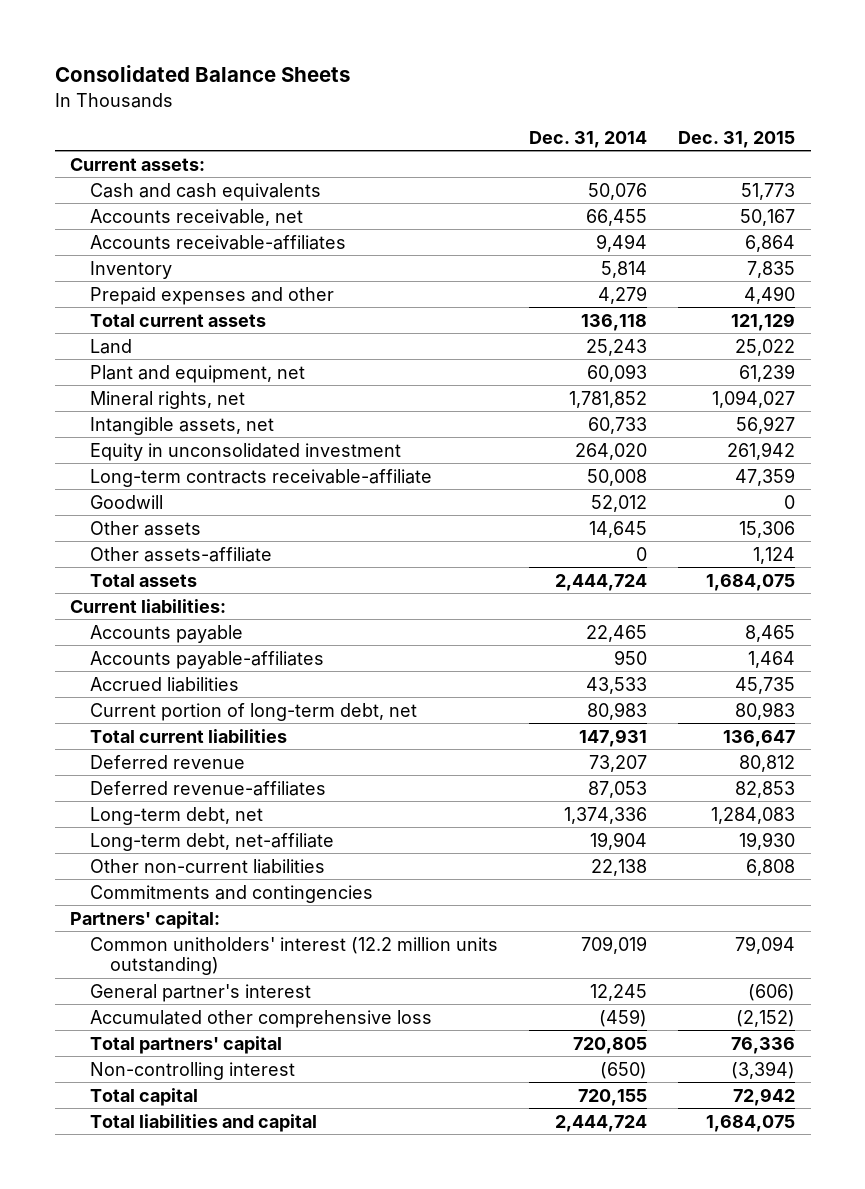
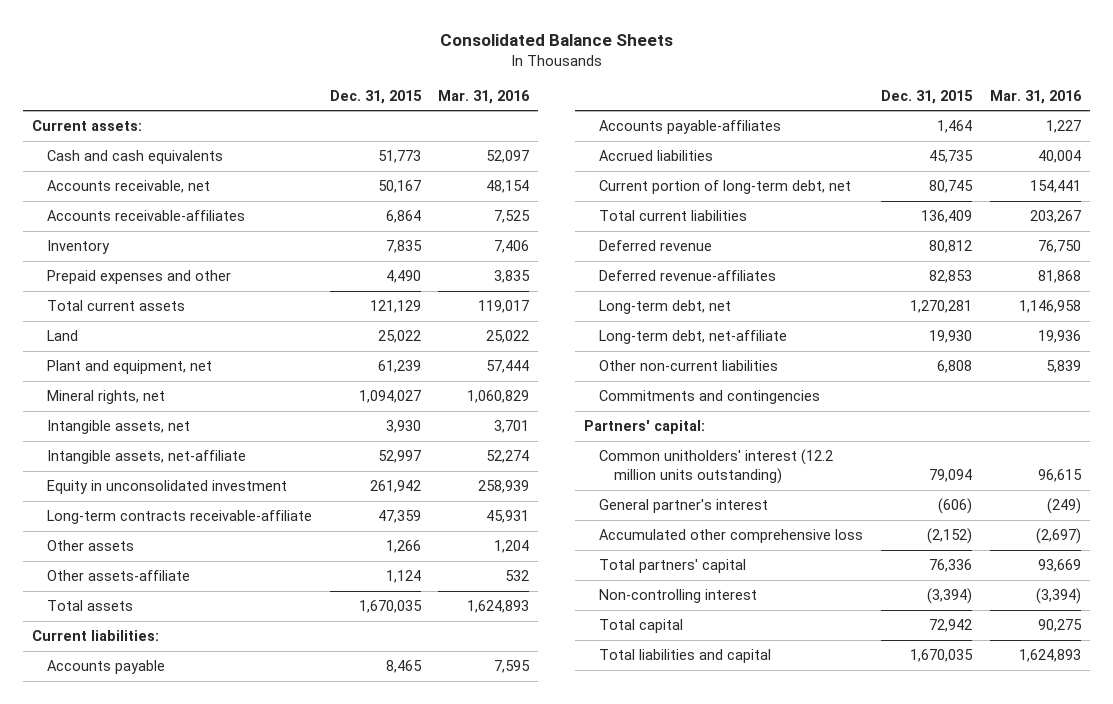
[529,130,648,148] Dec. 31, 2014 -> none
none -> [438,89,531,104] Mar. 31, 2016
[736,415,796,434] 56,927 -> [385,420,421,434] 3,930
none -> [47,450,247,465] Intangible assets, net-affiliate
[90,494,164,509] Goodwill -> none
[739,520,796,538] 15,306 -> [385,540,421,554] 1,266
[706,573,796,591] 1,684,075 -> [358,600,422,614] 1,670,035
[735,701,796,720] 80,983 -> [929,180,974,194] 80,745
[723,729,796,747] 136,647 -> [921,210,973,224] 136,409
[711,806,796,824] 1,284,083 -> [910,300,973,314] 1,270,281
[706,1114,796,1132] 1,684,075 -> [910,649,974,663] 1,670,035

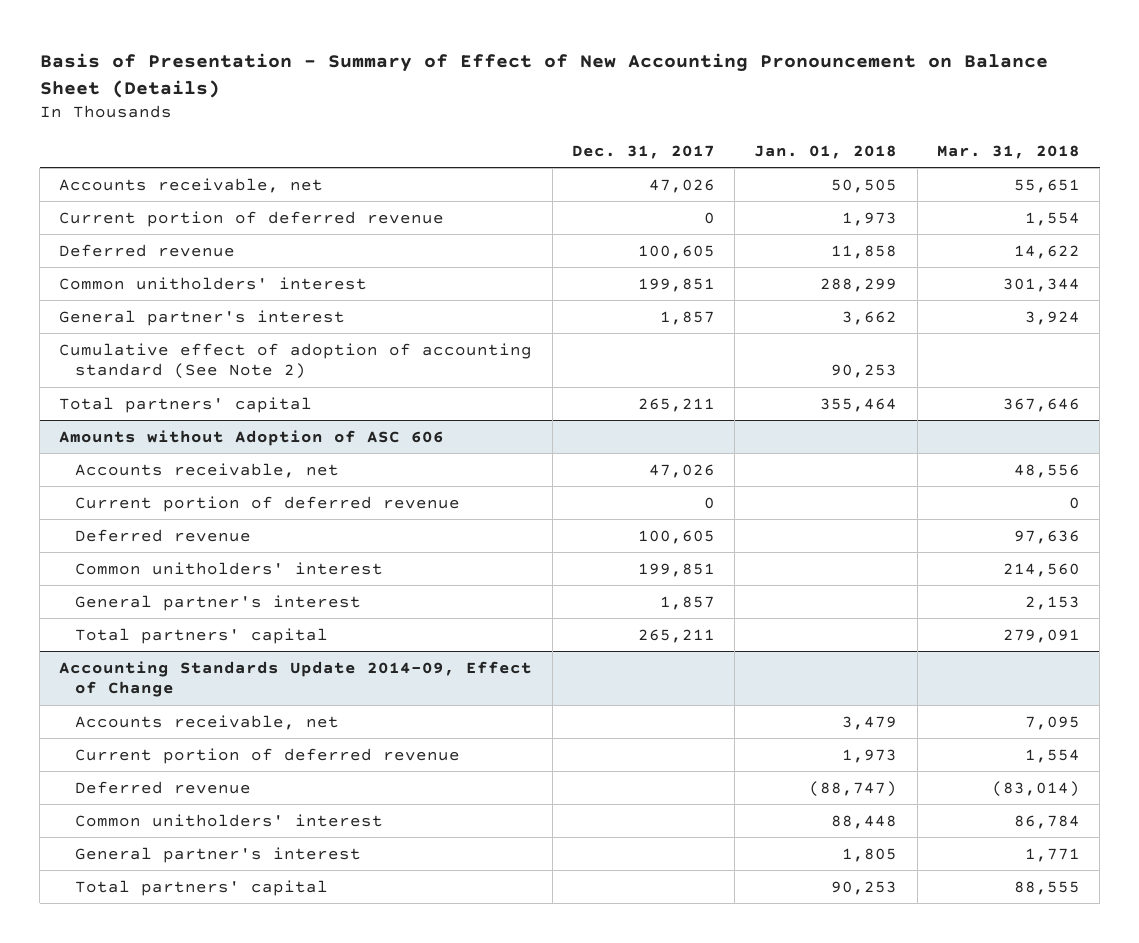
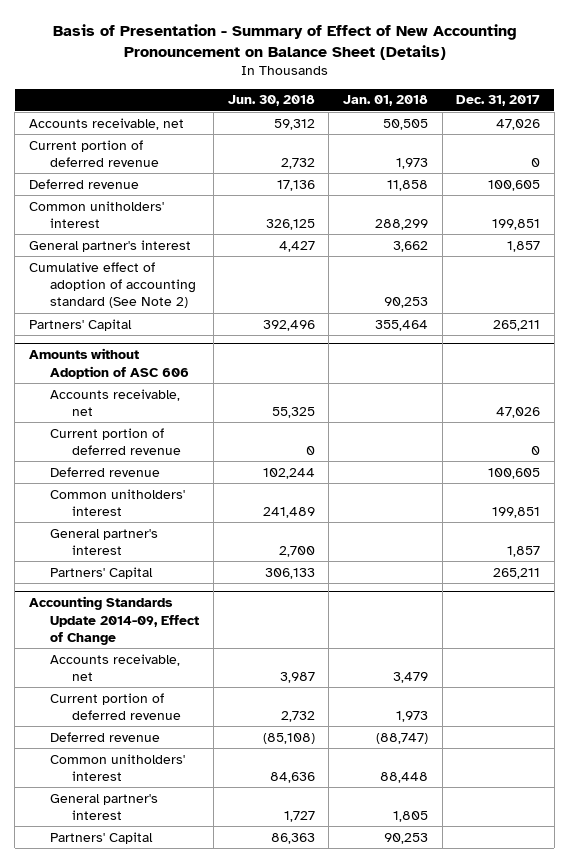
[936,145,1080,160] Mar. 31, 2018 -> none
none -> [227,95,315,107] Jun. 30, 2018
[59,396,313,413] Total partners' capital -> [29,318,133,331] Partners' Capital
[74,627,328,644] Total partners' capital -> [50,566,154,579] Partners' Capital
[74,879,328,896] Total partners' capital -> [50,831,154,844] Partners' Capital

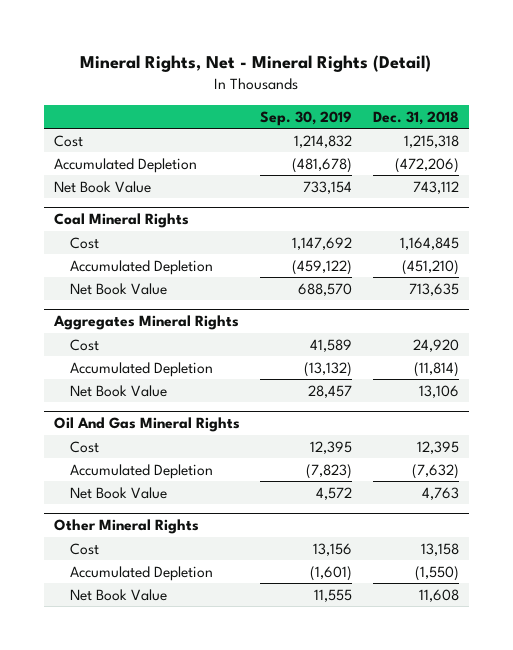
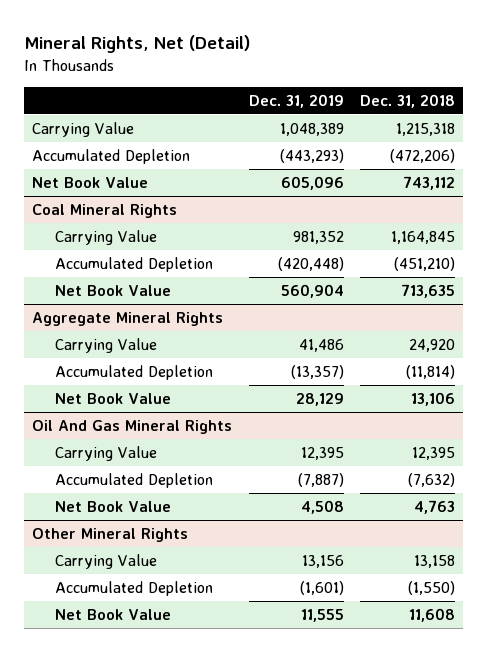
[80,55,432,73] Mineral Rights, Net - Mineral Rights (Detail) -> [24,35,251,54] Mineral Rights, Net (Detail)
[260,110,353,126] Sep. 30, 2019 -> none
none -> [248,93,344,108] Dec. 31, 2019
[54,134,84,147] Cost -> [32,121,135,137] Carrying Value
[70,236,100,249] Cost -> [54,229,157,245] Carrying Value
[53,315,240,331] Aggregates Mineral Rights -> [32,311,224,326] Aggregate Mineral Rights
[70,338,100,351] Cost -> [54,337,157,353] Carrying Value
[70,440,100,453] Cost -> [54,445,157,461] Carrying Value
[70,542,100,555] Cost -> [54,553,157,569] Carrying Value

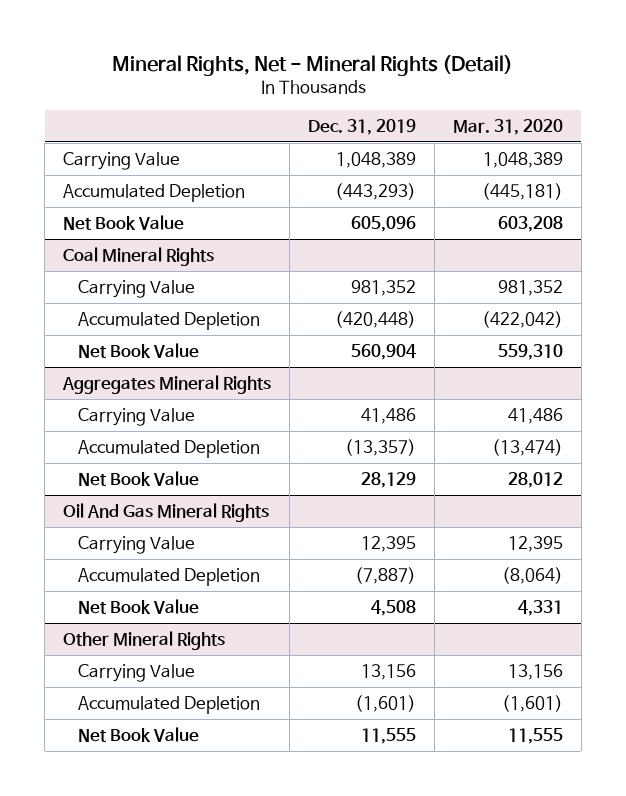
[24,35,251,54] Mineral Rights, Net (Detail) -> [111,54,513,76] Mineral Rights, Net - Mineral Rights (Detail)
[360,93,456,108] Dec. 31, 2018 -> none
none -> [452,118,563,135] Mar. 31, 2020
[32,311,224,326] Aggregate Mineral Rights -> [61,375,271,395] Aggregates Mineral Rights

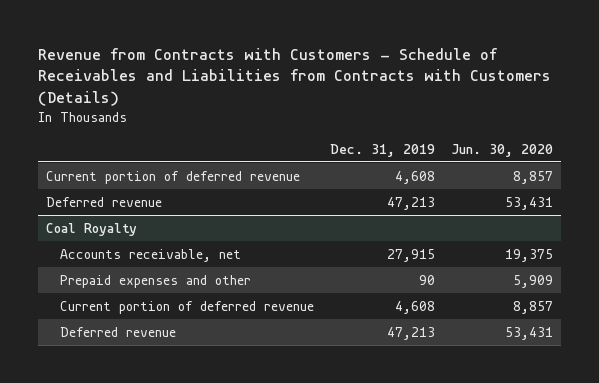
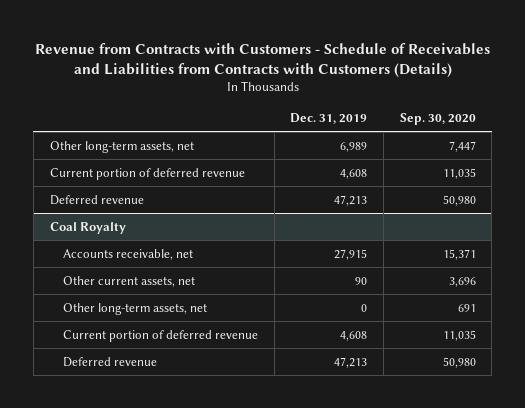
[450,143,553,157] Jun. 30, 2020 -> none
none -> [399,112,476,125] Sep. 30, 2020
none -> [49,140,194,153] Other long-term assets, net
[59,274,251,288] Prepaid expenses and other -> [62,275,195,287] Other current assets, net
none -> [62,302,207,315] Other long-term assets, net

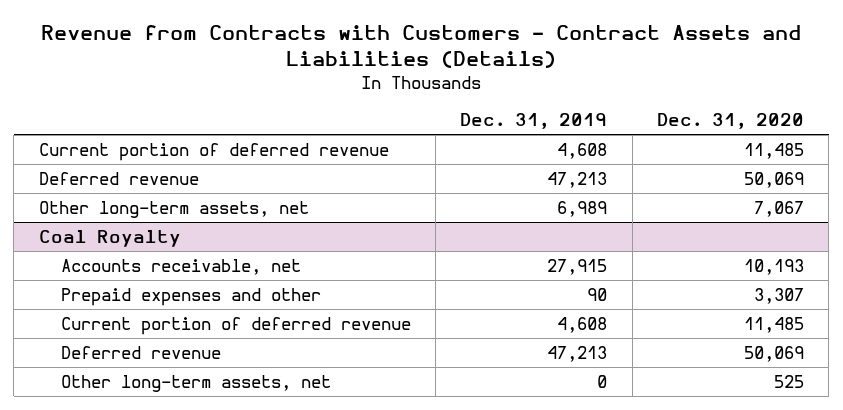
[34,42,490,78] Revenue from Contracts with Customers - Schedule of Receivables and Liabilities from Contracts with Customers (Details) -> [41,25,802,69] Revenue from Contracts with Customers - Contract Assets and Liabilities (Details)
[399,112,476,125] Sep. 30, 2020 -> none
none -> [656,113,804,130] Dec. 31, 2020
[49,140,194,153] Other long-term assets, net -> [38,200,309,218] Other long-term assets, net
[62,275,195,287] Other current assets, net -> [60,287,321,306] Prepaid expenses and other
[62,302,207,315] Other long-term assets, net -> [60,374,331,392] Other long-term assets, net

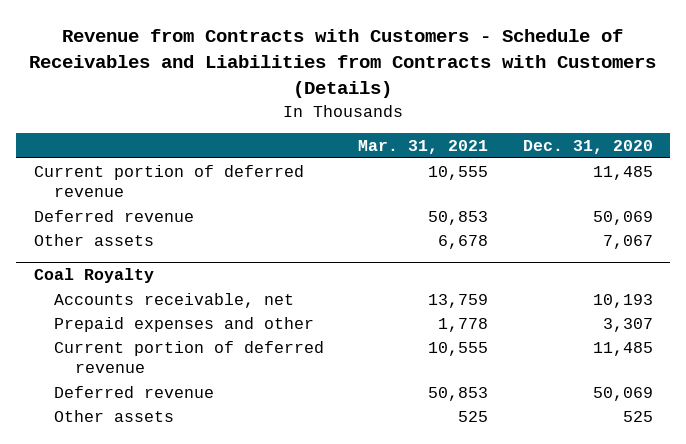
[41,25,802,69] Revenue from Contracts with Customers - Contract Assets and Liabilities (Details) -> [29,29,657,99] Revenue from Contracts with Customers - Schedule of Receivables and Liabilities from Contracts with Customers (Details)
[460,113,608,130] Dec. 31, 2019 -> none
none -> [358,139,489,154] Mar. 31, 2021
[38,200,309,218] Other long-term assets, net -> [33,233,154,246] Other assets
[60,374,331,392] Other long-term assets, net -> [54,409,175,422] Other assets

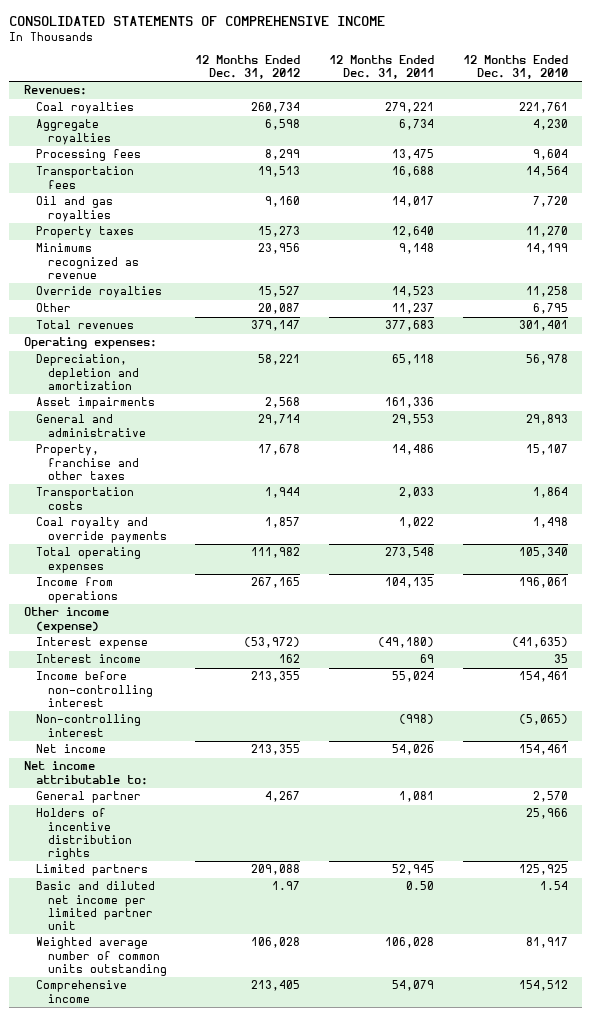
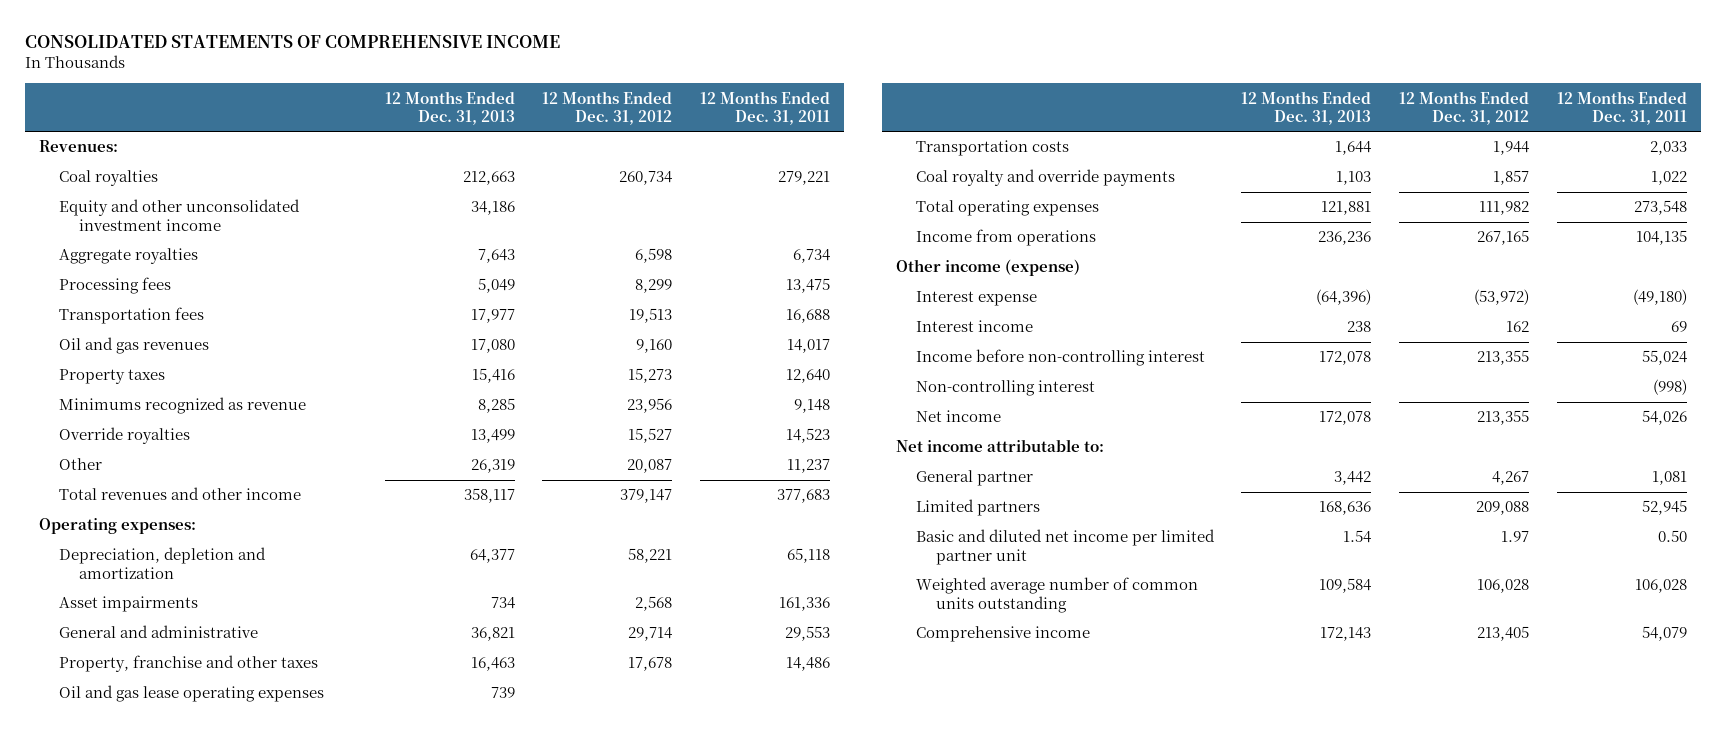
[462,55,568,80] 12 Months Ended Dec. 31, 2010 -> none
none -> [384,90,515,126] 12 Months Ended Dec. 31, 2013
none -> [58,199,300,231] Equity and other unconsolidated investment income
[35,196,113,222] Oil and gas royalties -> [58,337,209,355] Oil and gas revenues
[35,320,134,330] Total revenues -> [58,487,301,501] Total revenues and other income
none -> [58,685,324,703] Oil and gas lease operating expenses
[35,808,132,860] Holders of incentive distribution rights -> none

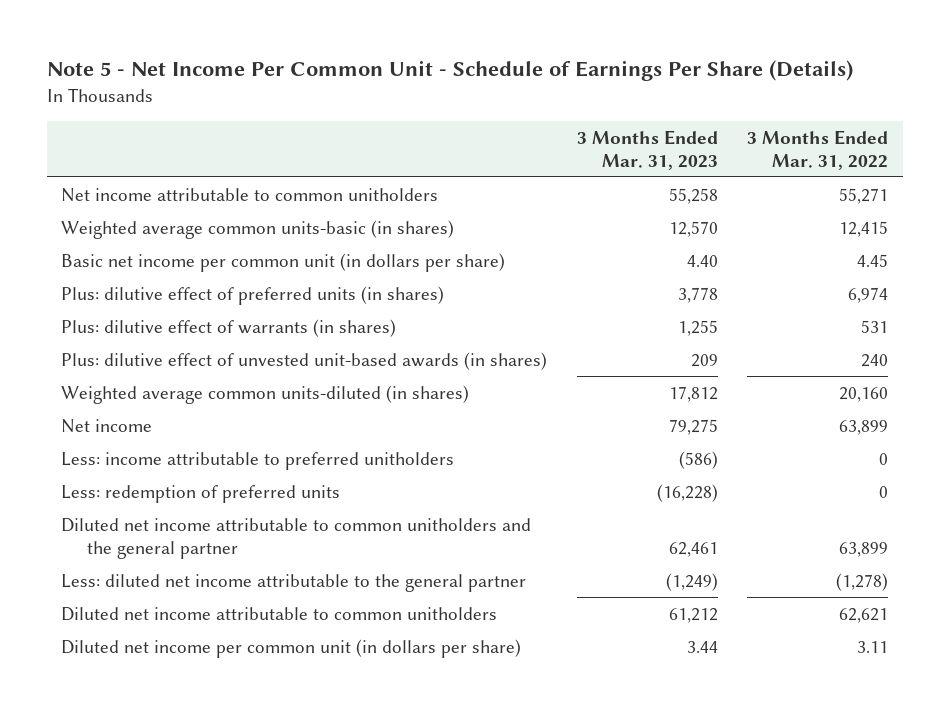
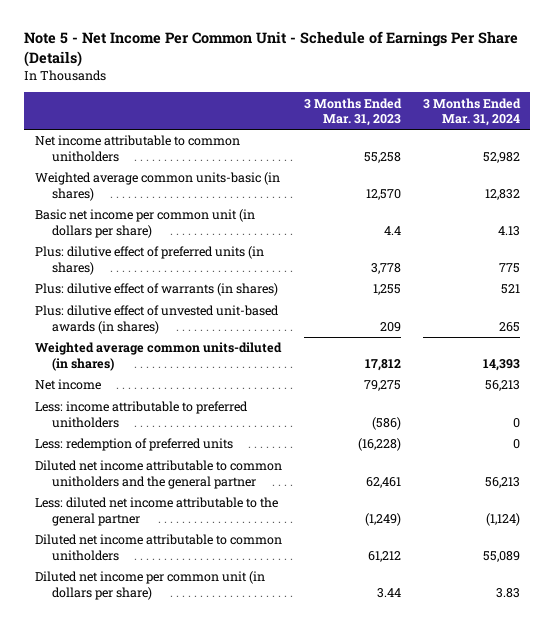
[746,129,888,170] 3 Months Ended Mar. 31, 2022 -> none
none -> [422,97,521,126] 3 Months Ended Mar. 31, 2024
[686,254,718,267] 4.40 -> [383,225,401,235] 4.4

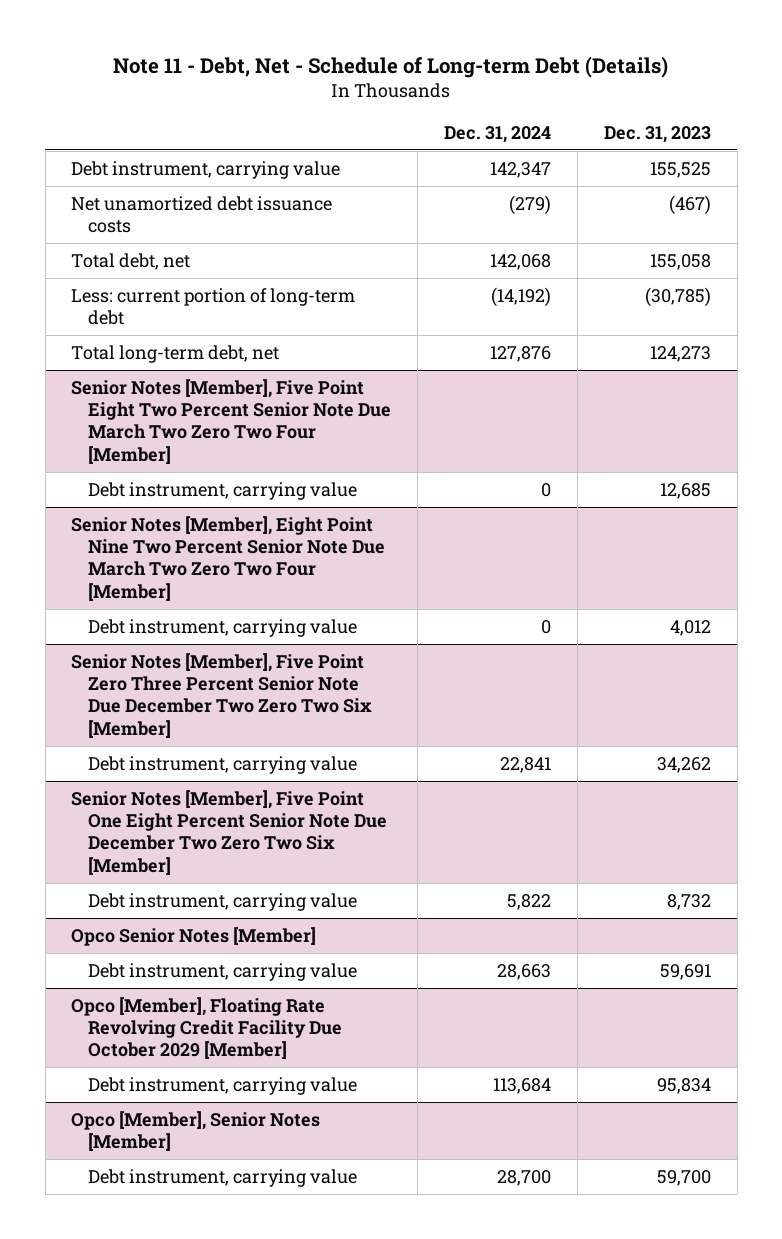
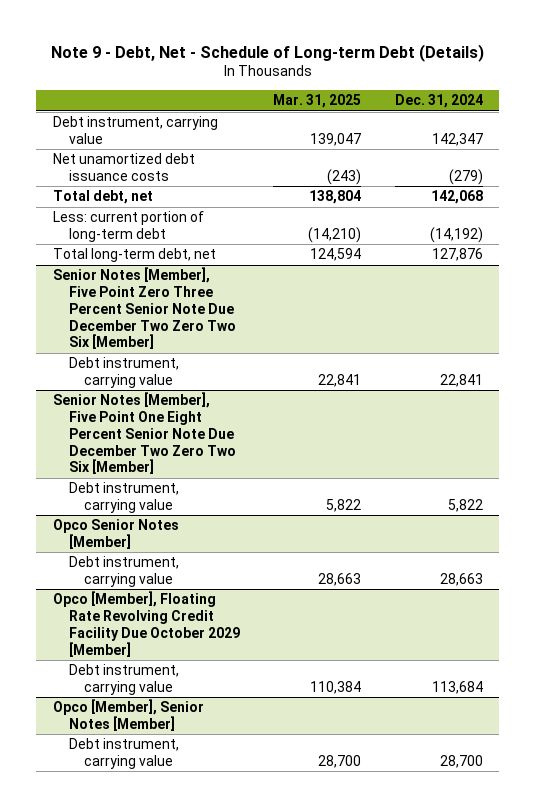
[113,55,669,78] Note 11 - Debt, Net - Schedule of Long-term Debt (Details) -> [50,43,484,62] Note 9 - Debt, Net - Schedule of Long-term Debt (Details)
[603,125,711,143] Dec. 31, 2023 -> none
none -> [273,94,362,109] Mar. 31, 2025
[71,378,392,464] Senior Notes [Member], Five Point Eight Two Percent Senior Note Due March Two Zero Two Four [Member] -> none
[88,481,358,500] Debt instrument, carrying value -> none
[71,515,386,601] Senior Notes [Member], Eight Point Nine Two Percent Senior Note Due March Two Zero Two Four [Member] -> none
[88,618,358,637] Debt instrument, carrying value -> none

